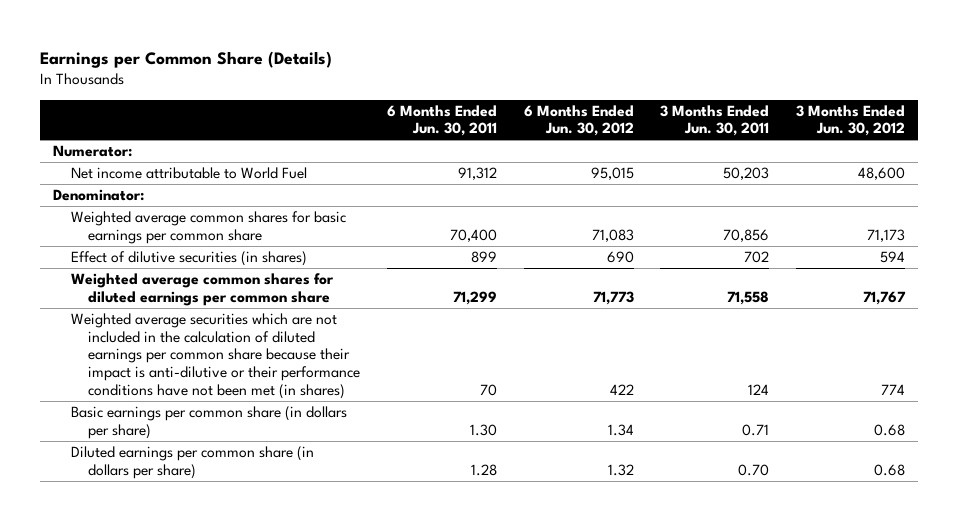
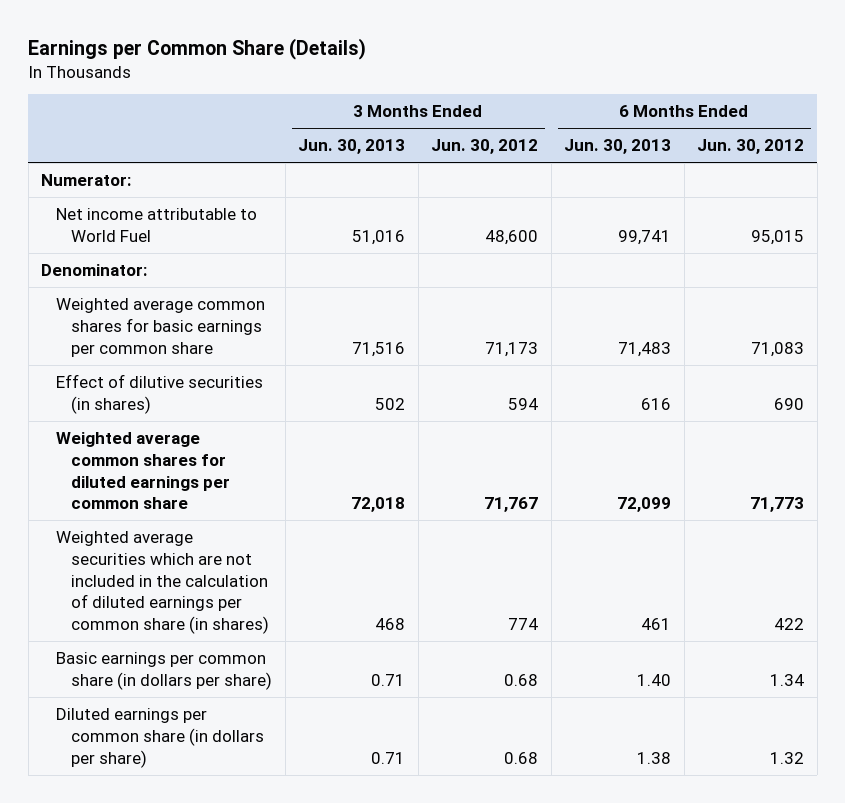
[387,104,498,137] 6 Months Ended Jun. 30, 2011 -> none
[660,104,770,137] 3 Months Ended Jun. 30, 2011 -> none
none -> [298,139,406,155] Jun. 30, 2013
none -> [564,139,672,155] Jun. 30, 2013
[70,313,361,399] Weighted average securities which are not included in the calculation of diluted earnings per common share because their impact is anti-dilutive or their performance conditions have not been met (in shares) -> [56,530,270,635] Weighted average securities which are not included in the calculation of diluted earnings per common share (in shares)

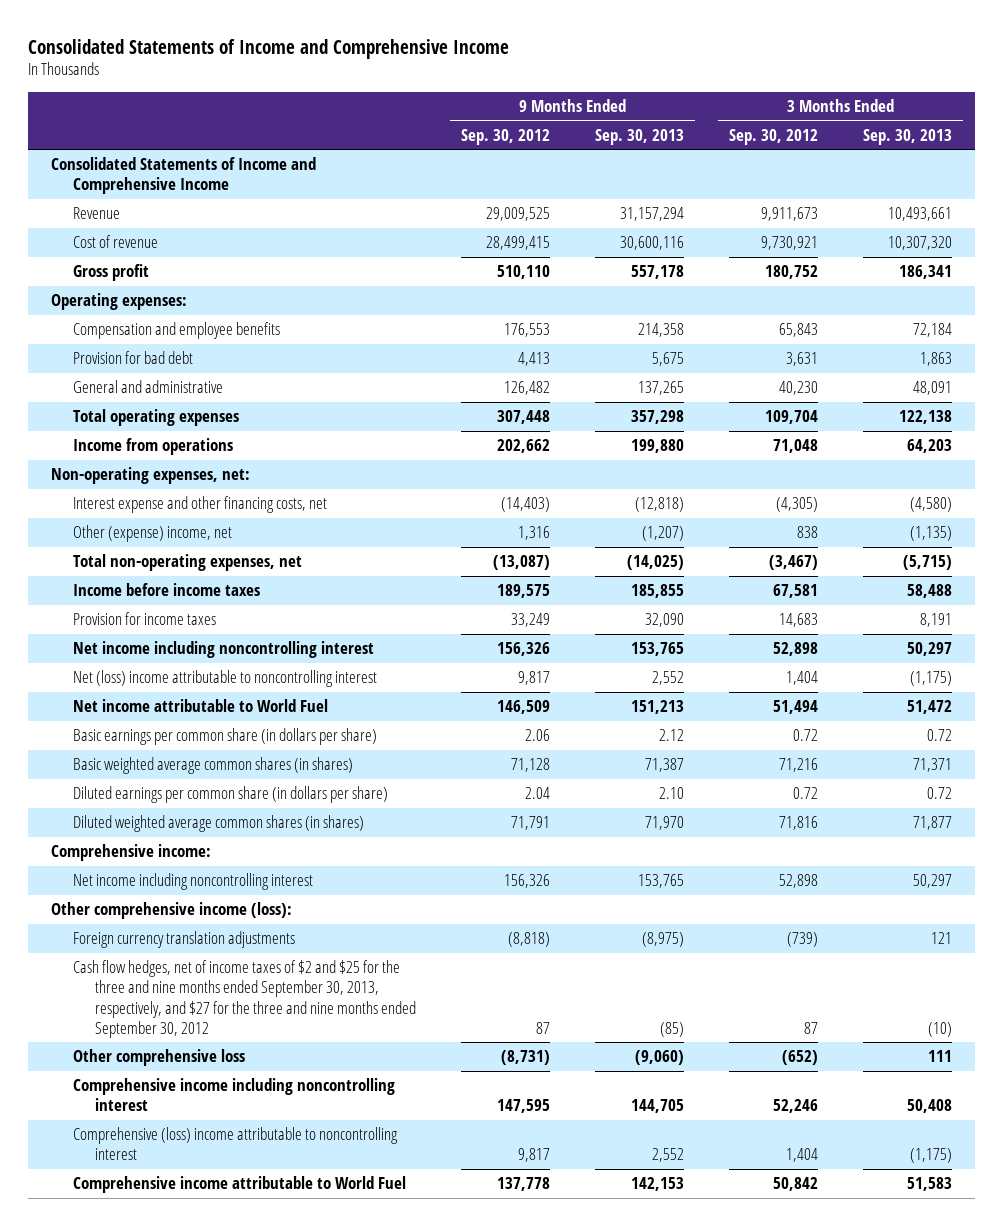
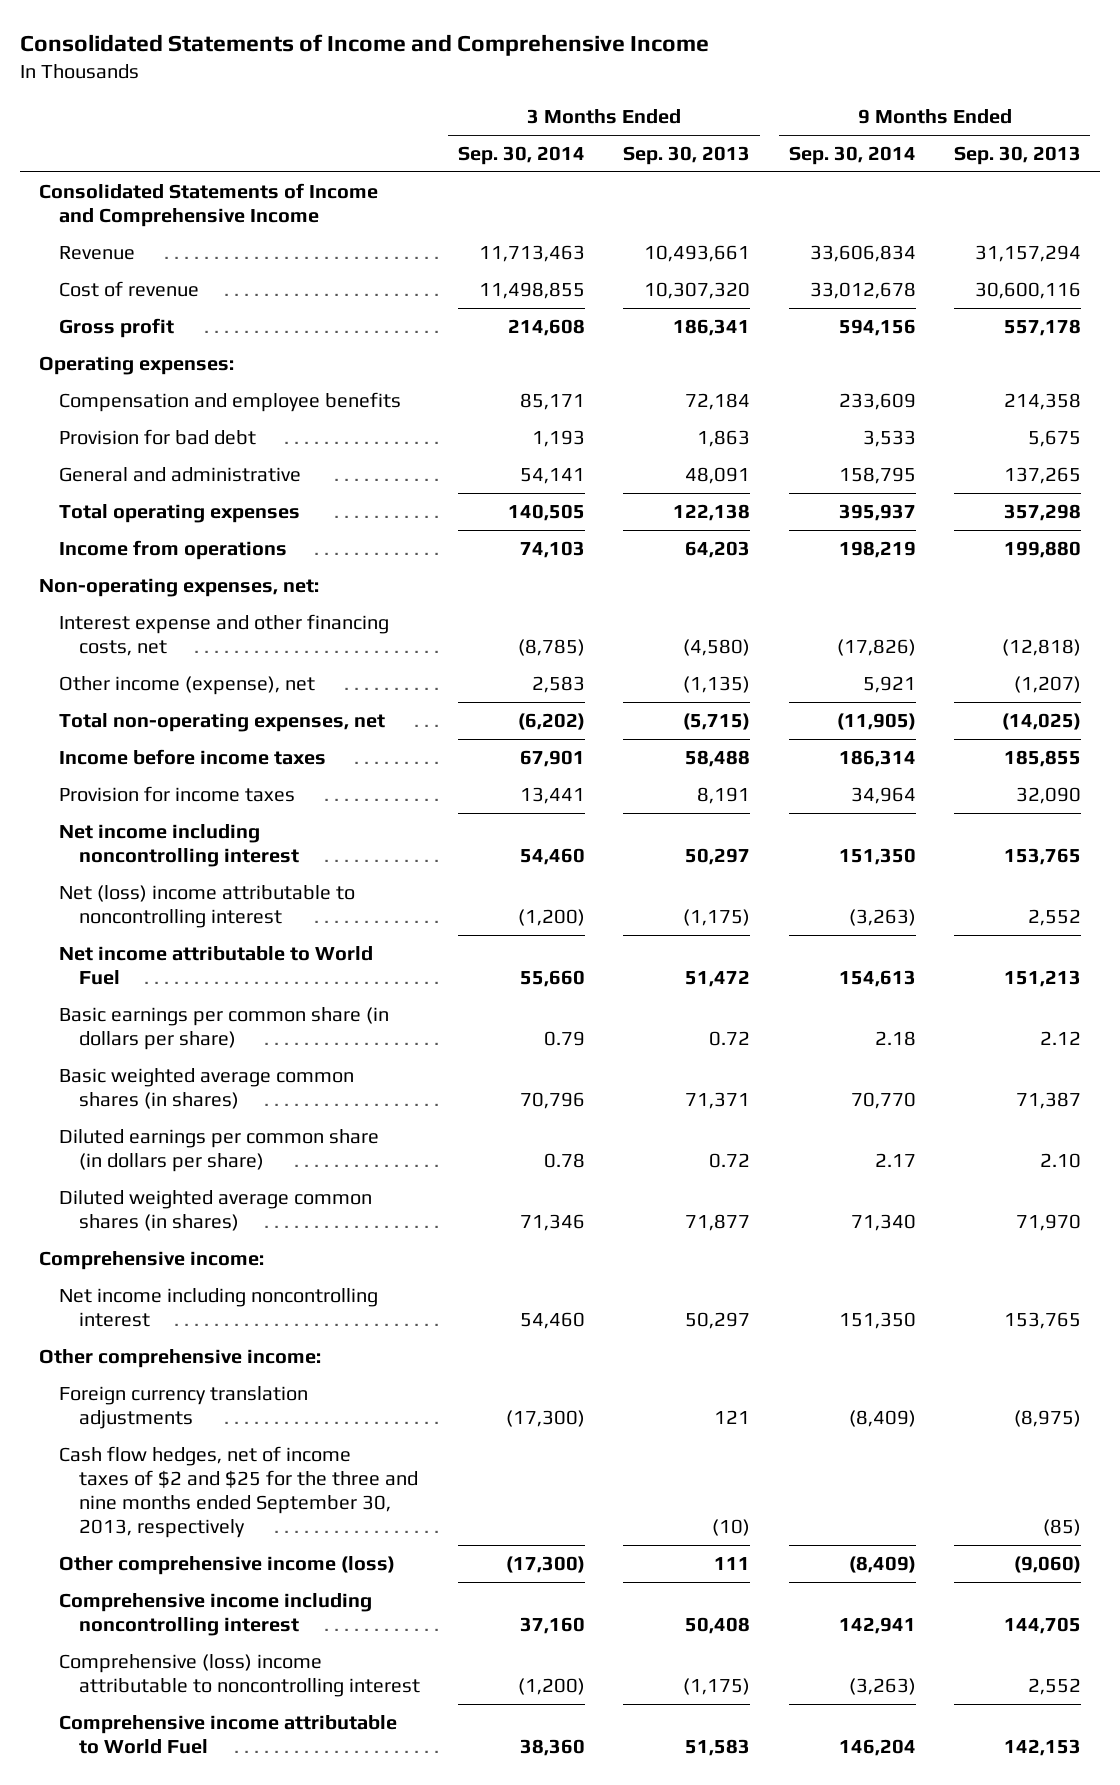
[461,128,551,145] Sep. 30, 2012 -> none
[729,128,819,145] Sep. 30, 2012 -> none
none -> [457,146,585,166] Sep. 30, 2014
none -> [788,146,916,166] Sep. 30, 2014
[72,525,232,543] Other (expense) income, net -> [58,675,315,695] Other income (expense), net
[50,902,292,920] Other comprehensive income (loss): -> [39,1348,322,1368] Other comprehensive income:
[72,960,417,1038] Cash flow hedges, net of income taxes of $2 and $25 for the three and nine months ended September 30, 2013, respectively, and $27 for the three and nine months ended September 30, 2012 -> [58,1445,418,1538] Cash flow hedges, net of income taxes of $2 and $25 for the three and nine months ended September 30, 2013, respectively
[72,1049,245,1067] Other comprehensive loss -> [58,1555,395,1575] Other comprehensive income (loss)

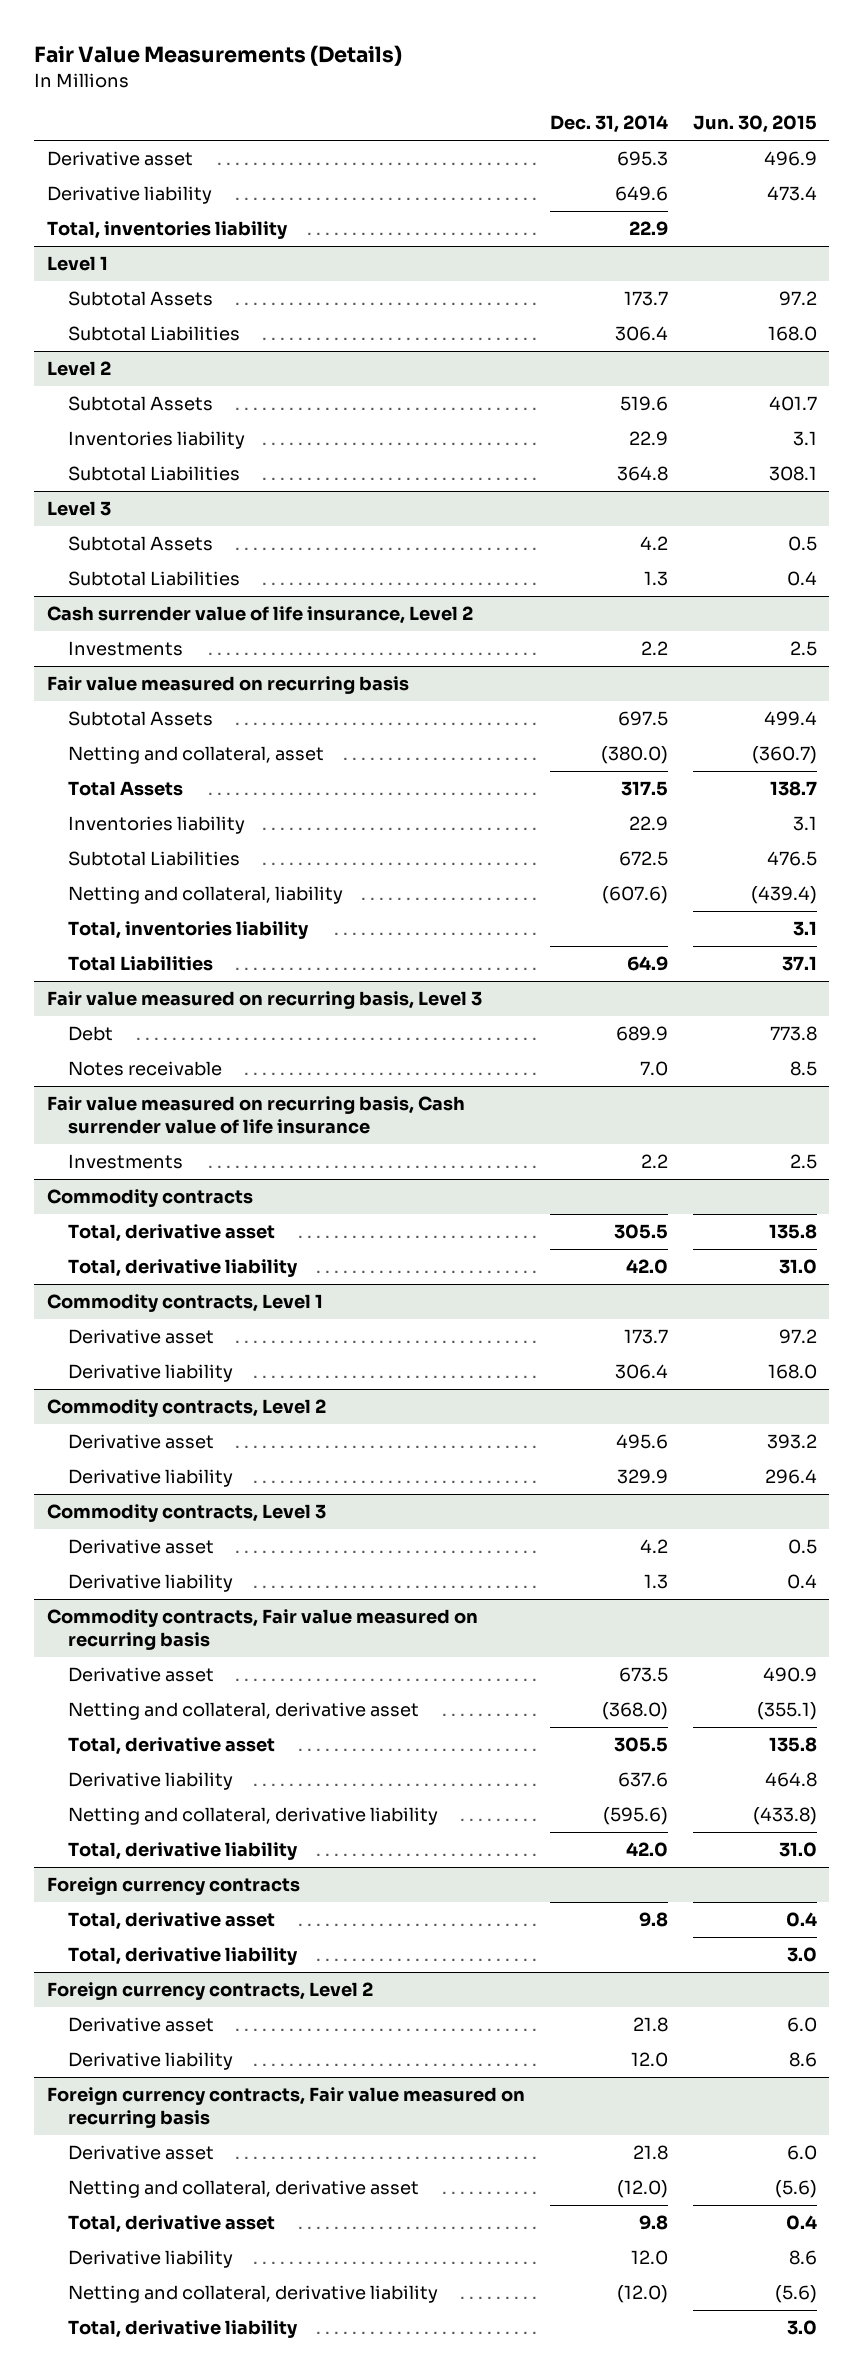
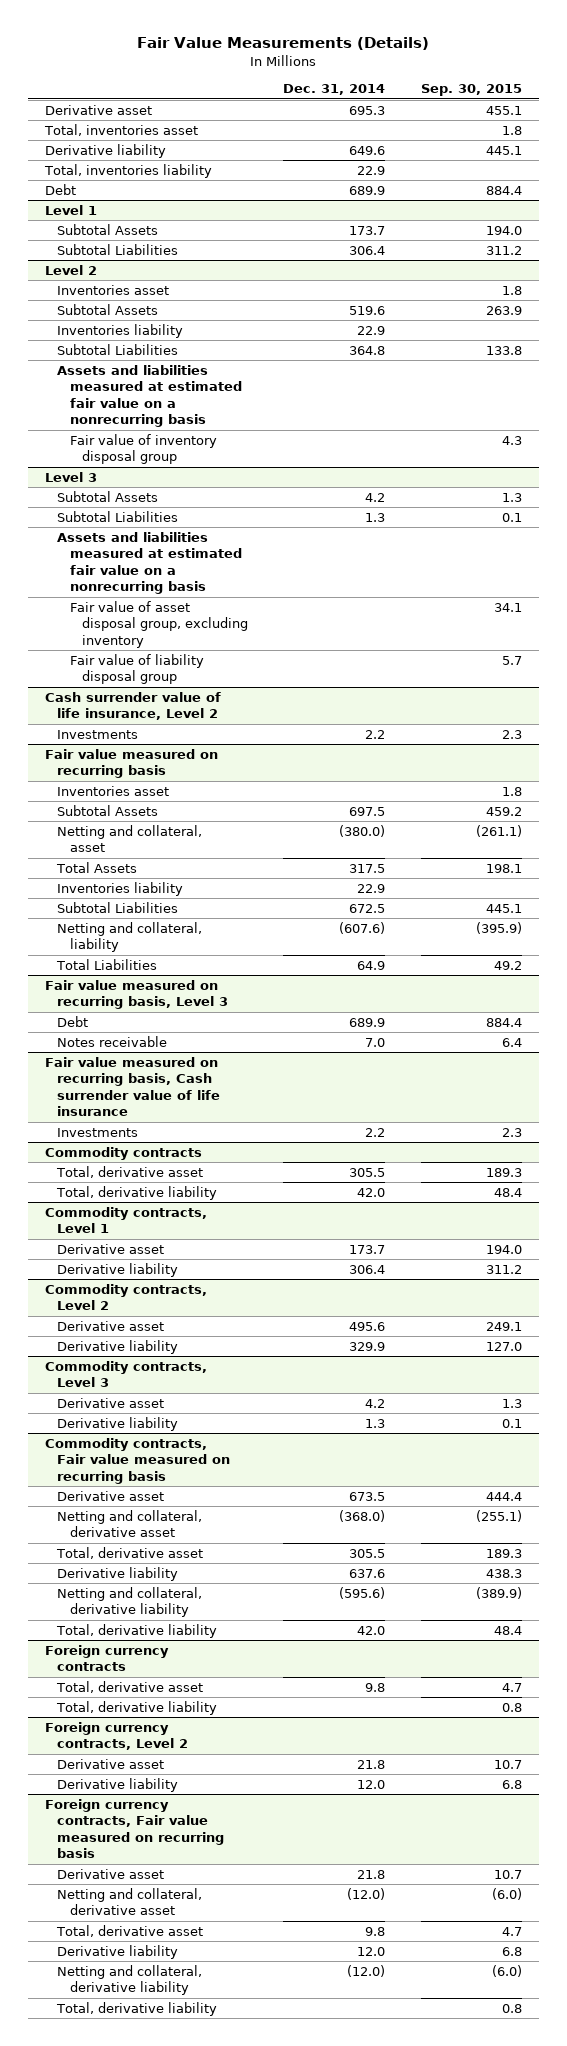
[692,115,817,134] Jun. 30, 2015 -> none
none -> [420,84,522,97] Sep. 30, 2015
none -> [44,123,199,136] Total, inventories asset
none -> [45,183,77,195] Debt
none -> [57,284,170,295] Inventories asset
none -> [57,364,242,428] Assets and liabilities measured at estimated fair value on a nonrecurring basis
none -> [69,433,217,465] Fair value of inventory disposal group
none -> [57,531,242,595] Assets and liabilities measured at estimated fair value on a nonrecurring basis
none -> [69,600,248,648] Fair value of asset disposal group, excluding inventory
none -> [69,653,204,685] Fair value of liability disposal group
none -> [57,785,170,796] Inventories asset
[67,921,309,940] Total, inventories liability -> none

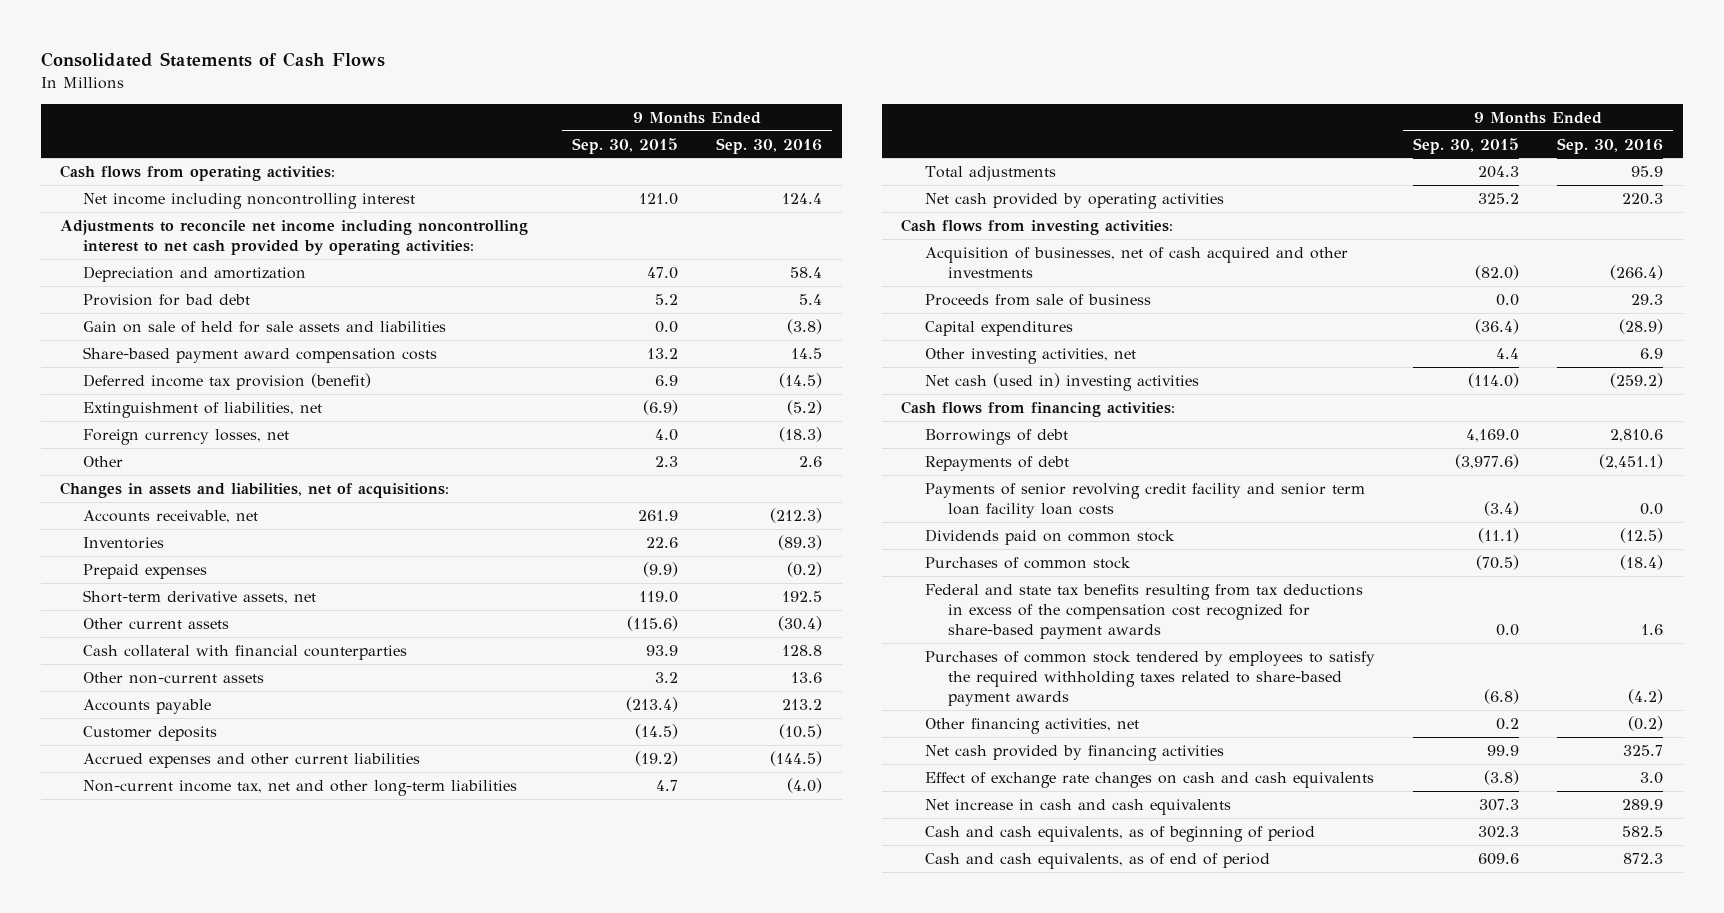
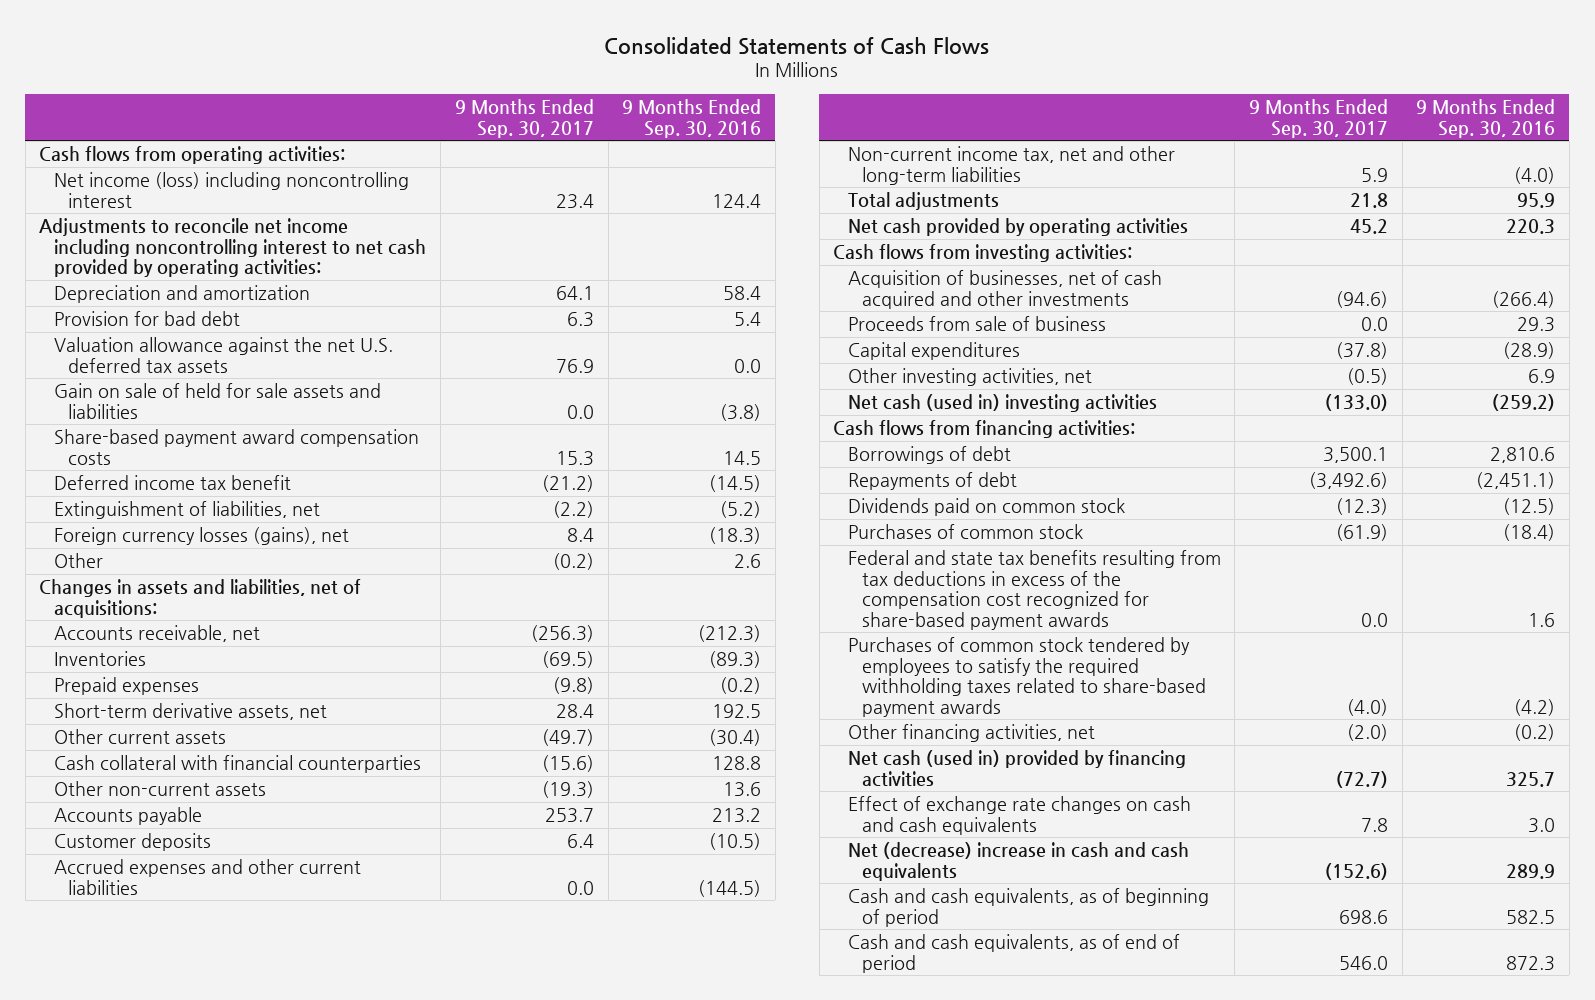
[571,137,678,154] Sep. 30, 2015 -> none
none -> [455,99,595,138] 9 Months Ended Sep. 30, 2017
[83,192,416,209] Net income including noncontrolling interest -> [53,172,409,208] Net income (loss) including noncontrolling interest
none -> [53,337,393,373] Valuation allowance against the net U.S. deferred tax assets
[83,372,372,390] Deferred income tax provision (benefit) -> [53,475,291,491] Deferred income tax benefit
[83,428,290,445] Foreign currency losses, net -> [53,527,349,546] Foreign currency losses (gains), net
[924,482,1365,518] Payments of senior revolving credit facility and senior term loan facility loan costs -> none
[924,744,1224,761] Net cash provided by financing activities -> [847,750,1186,787] Net cash (used in) provided by financing activities
[924,798,1231,815] Net increase in cash and cash equivalents -> [847,842,1189,881] Net (decrease) increase in cash and cash equivalents

